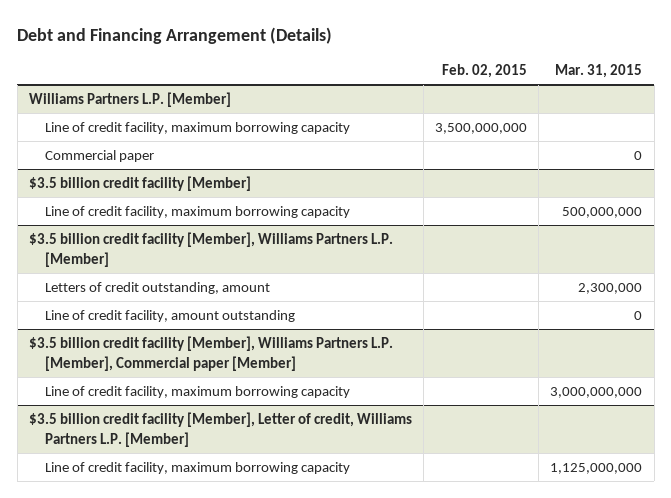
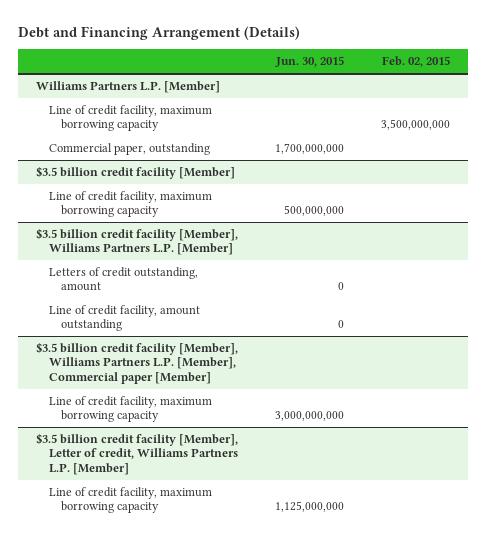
[555,63,643,78] Mar. 31, 2015 -> none
none -> [275,56,345,68] Jun. 30, 2015
[45,150,155,163] Commercial paper -> [48,142,210,155] Commercial paper, outstanding

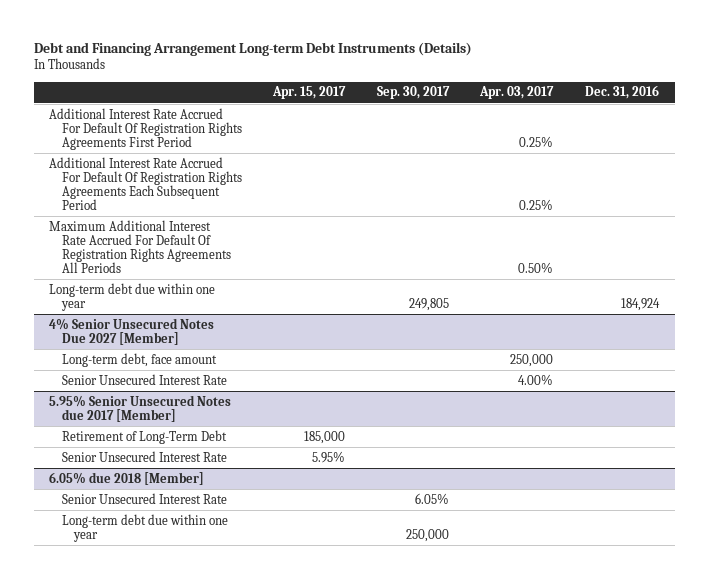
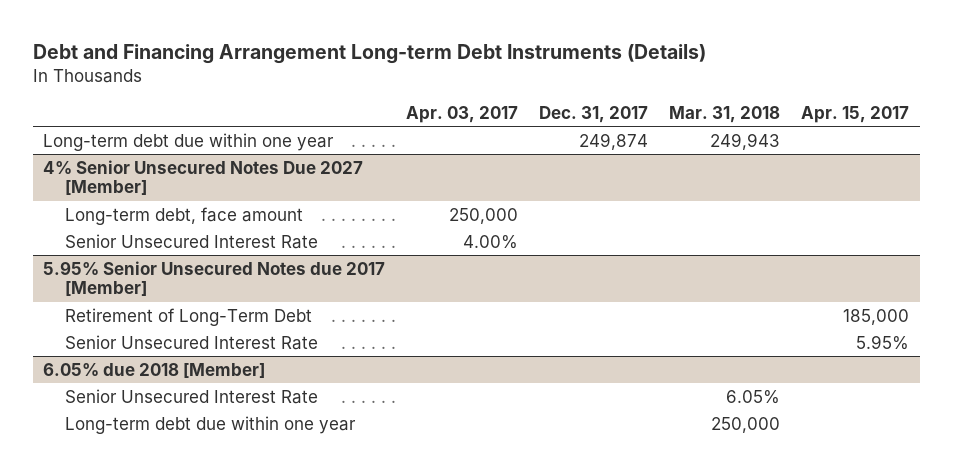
[376,86,450,100] Sep. 30, 2017 -> none
[584,85,659,100] Dec. 31, 2016 -> none
none -> [539,105,649,123] Dec. 31, 2017
none -> [669,105,781,123] Mar. 31, 2018
[49,107,242,151] Additional Interest Rate Accrued For Default Of Registration Rights Agreements First Period -> none
[49,156,242,211] Additional Interest Rate Accrued For Default Of Registration Rights Agreements Each Subsequent Period -> none
[49,219,231,274] Maximum Additional Interest Rate Accrued For Default Of Registration Rights Agreements All Periods -> none

